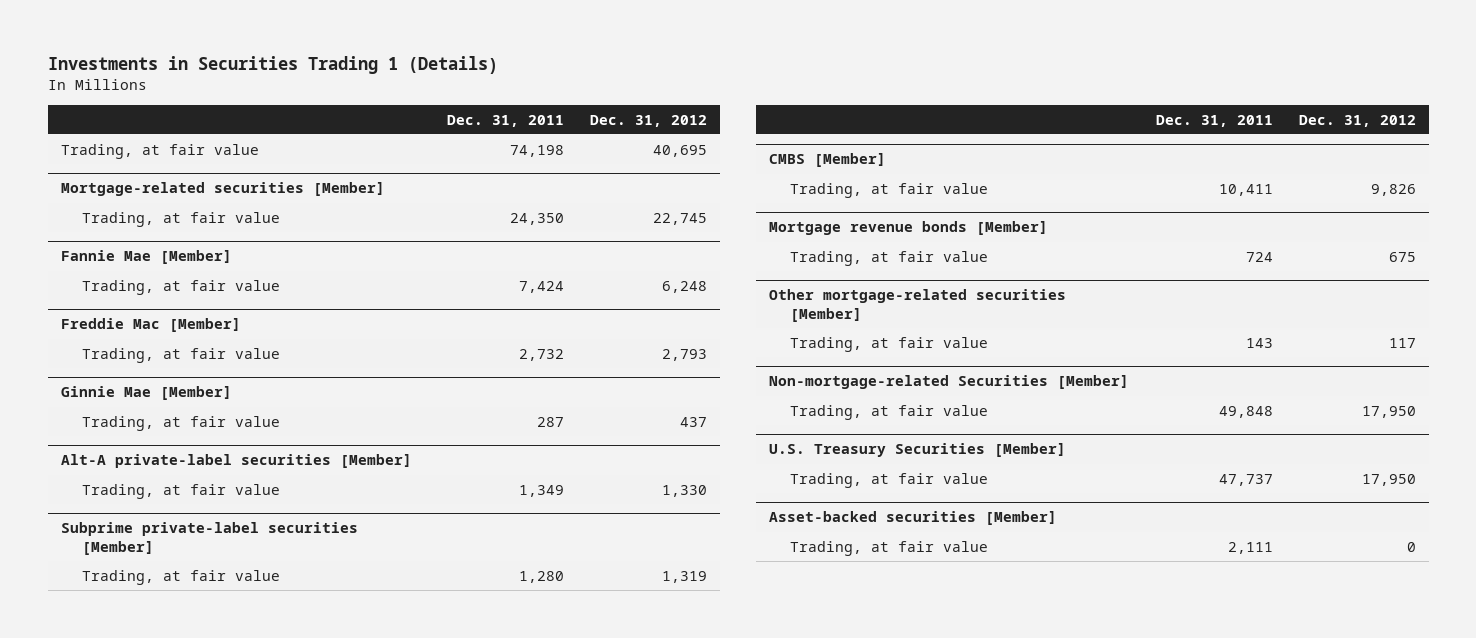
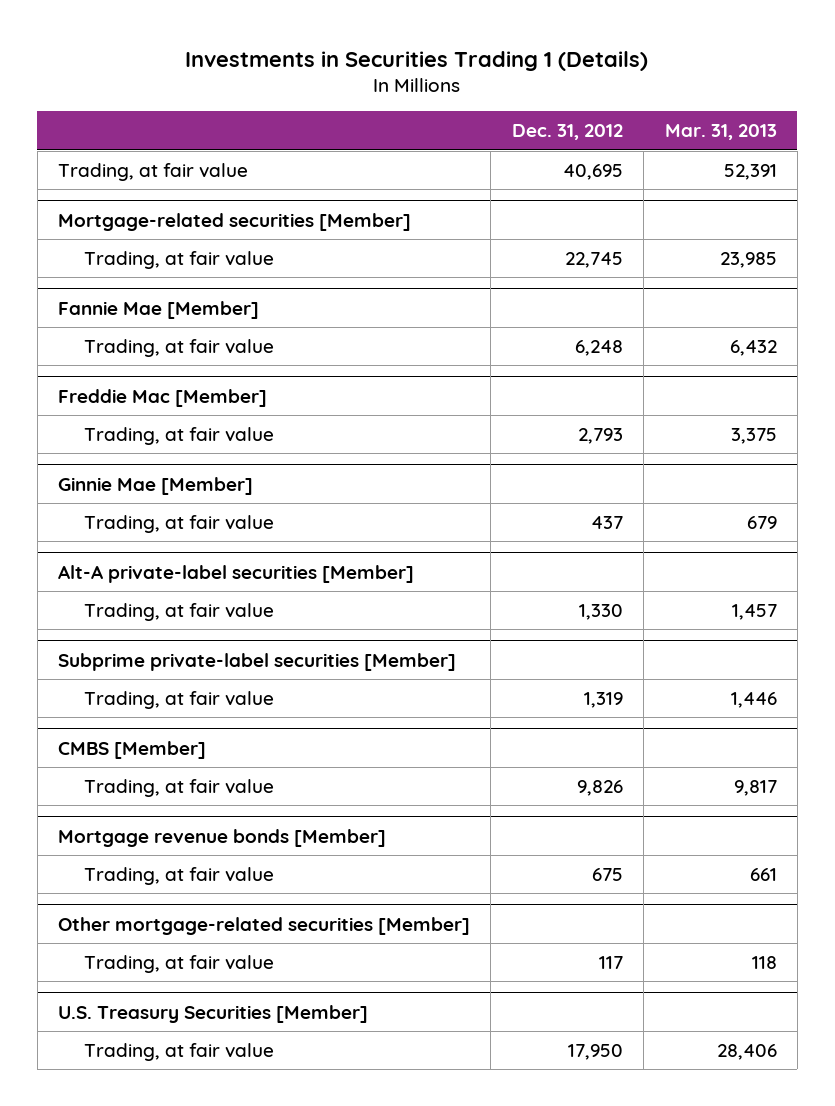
[446,114,564,127] Dec. 31, 2011 -> none
none -> [664,124,777,141] Mar. 31, 2013
[769,375,1130,390] Non-mortgage-related Securities [Member] -> none
[790,404,989,420] Trading, at fair value -> none
[769,511,1058,526] Asset-backed securities [Member] -> none
[790,540,989,556] Trading, at fair value -> none

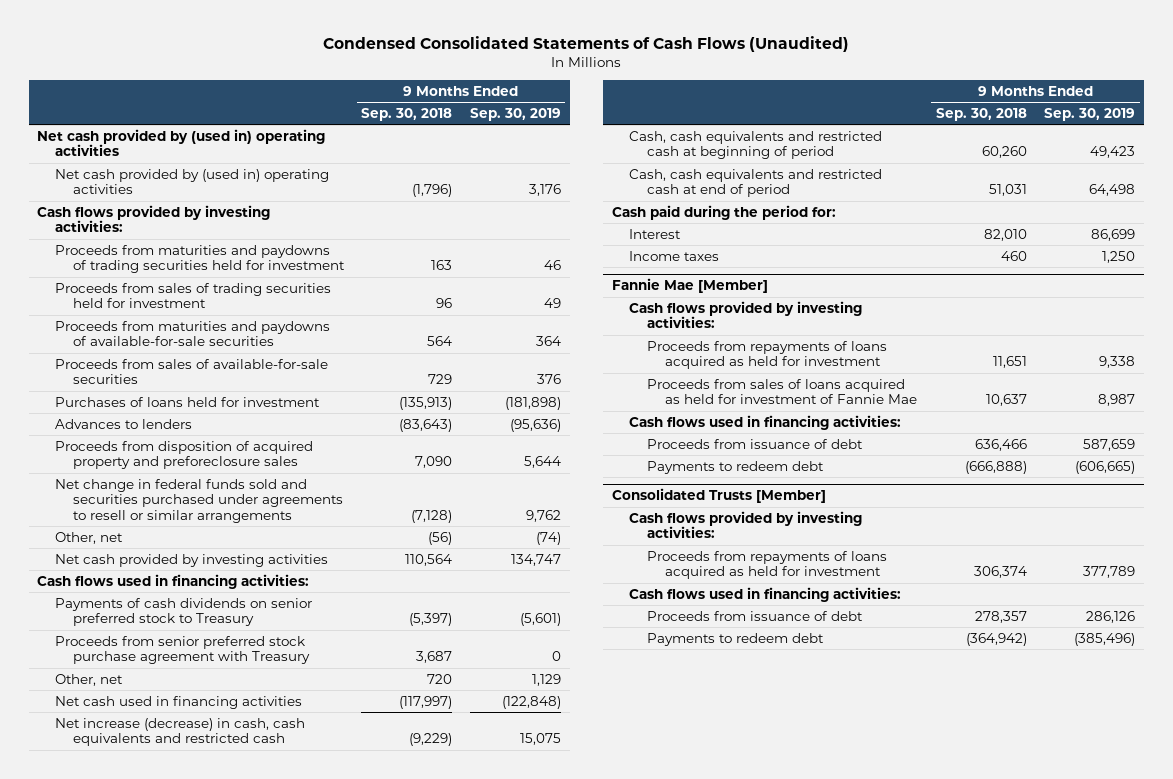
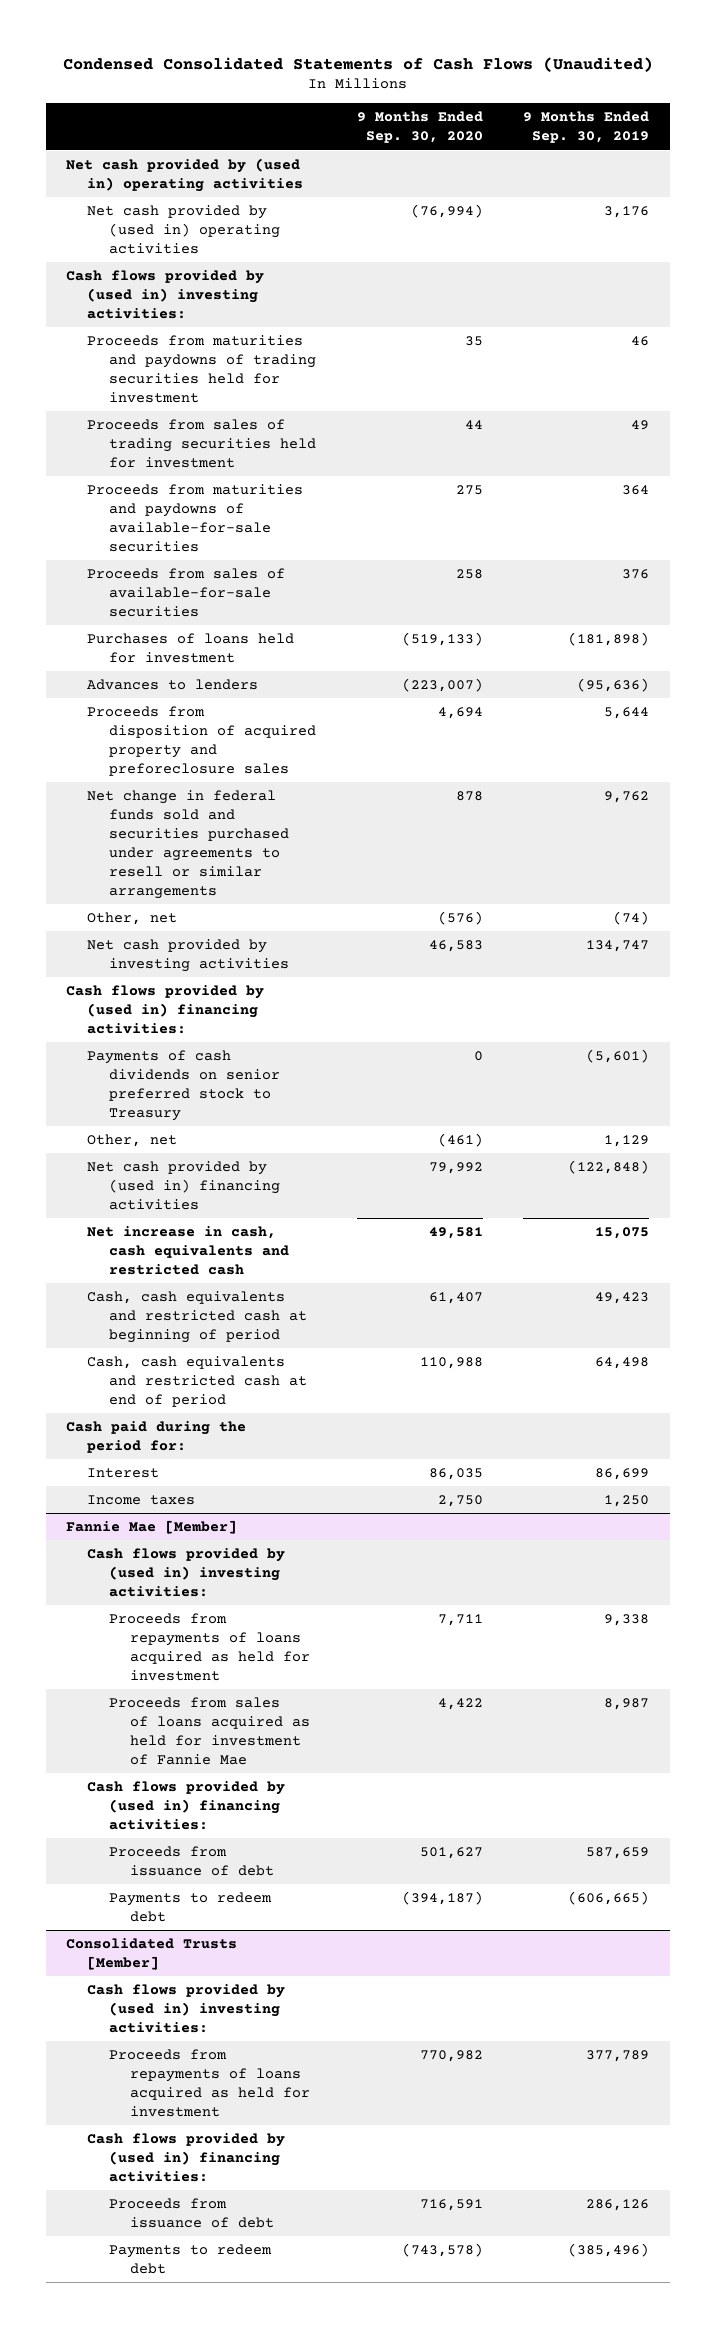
[361,107,453,121] Sep. 30, 2018 -> none
none -> [356,111,483,144] 9 Months Ended Sep. 30, 2020
[37,204,271,233] Cash flows provided by investing activities: -> [65,269,264,319] Cash flows provided by (used in) investing activities:
[37,573,310,589] Cash flows used in financing activities: -> [65,984,264,1034] Cash flows provided by (used in) financing activities:
[54,635,310,665] Proceeds from senior preferred stock purchase agreement with Treasury -> none
[54,695,302,709] Net cash used in financing activities -> [87,1160,280,1210] Net cash provided by (used in) financing activities
[54,717,305,747] Net increase (decrease) in cash, cash equivalents and restricted cash -> [87,1225,289,1275] Net increase in cash, cash equivalents and restricted cash
[629,300,863,329] Cash flows provided by investing activities: -> [87,1547,286,1597] Cash flows provided by (used in) investing activities:
[629,414,902,430] Cash flows used in financing activities: -> [87,1780,286,1830] Cash flows provided by (used in) financing activities:
[629,510,863,539] Cash flows provided by investing activities: -> [87,1983,286,2033] Cash flows provided by (used in) investing activities:
[629,586,902,602] Cash flows used in financing activities: -> [87,2132,286,2182] Cash flows provided by (used in) financing activities:

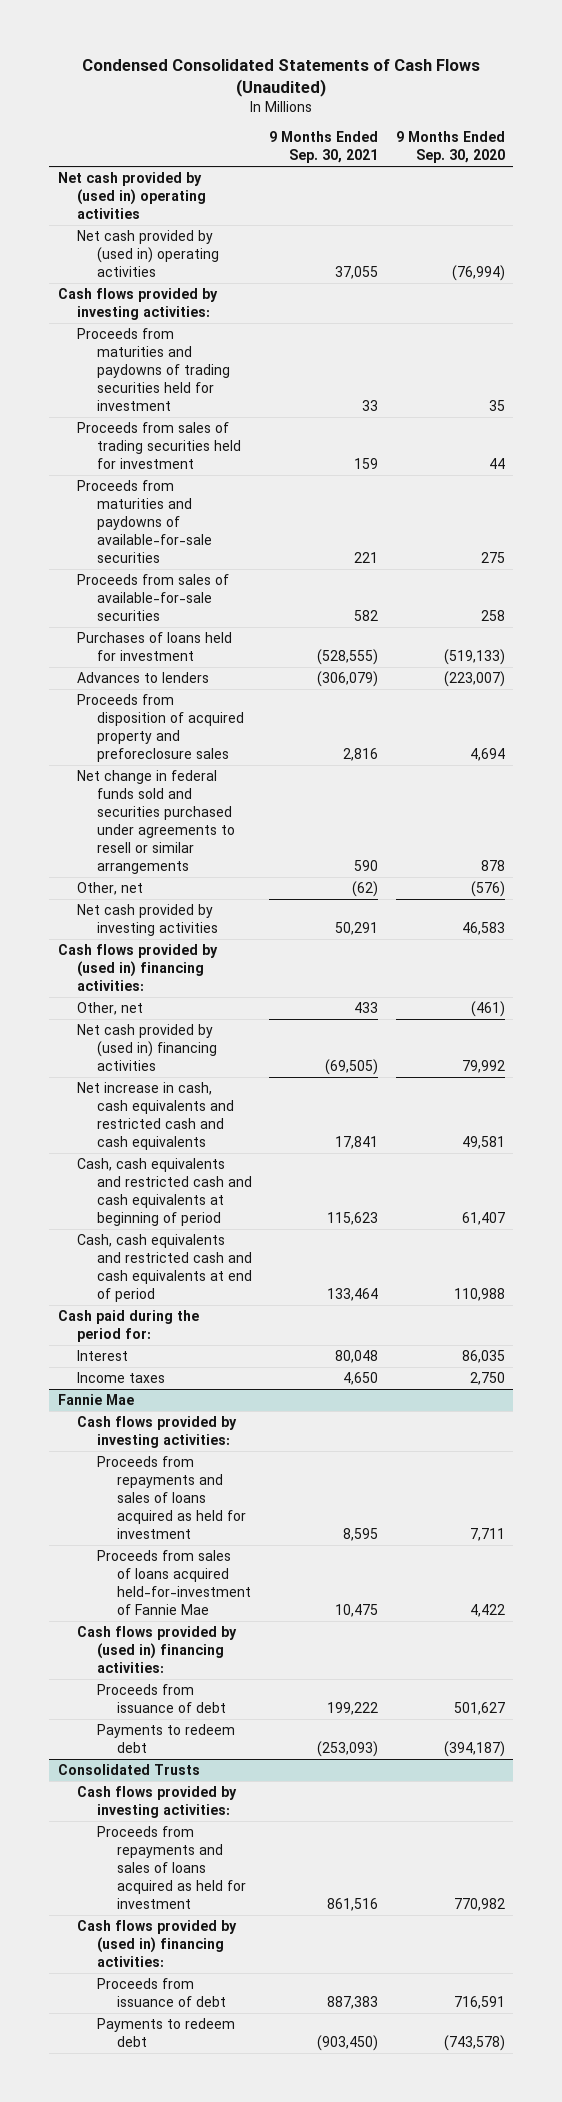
[523,111,650,144] 9 Months Ended Sep. 30, 2019 -> none
none -> [269,131,379,164] 9 Months Ended Sep. 30, 2021
[65,269,264,319] Cash flows provided by (used in) investing activities: -> [57,288,218,321] Cash flows provided by investing activities:
[87,1049,280,1121] Payments of cash dividends on senior preferred stock to Treasury -> none
[87,1225,289,1275] Net increase in cash, cash equivalents and restricted cash -> [77,1082,235,1151] Net increase in cash, cash equivalents and restricted cash and cash equivalents
[87,1290,307,1343] Cash, cash equivalents and restricted cash at beginning of period -> [77,1158,253,1227] Cash, cash equivalents and restricted cash and cash equivalents at beginning of period
[87,1355,307,1407] Cash, cash equivalents and restricted cash at end of period -> [77,1234,253,1303] Cash, cash equivalents and restricted cash and cash equivalents at end of period
[65,1519,237,1534] Fannie Mae [Member] -> [57,1394,134,1406] Fannie Mae
[87,1547,286,1597] Cash flows provided by (used in) investing activities: -> [77,1416,238,1449] Cash flows provided by investing activities:
[108,1612,311,1681] Proceeds from repayments of loans acquired as held for investment -> [97,1456,246,1540] Proceeds from repayments and sales of loans acquired as held for investment
[108,1696,311,1765] Proceeds from sales of loans acquired as held for investment of Fannie Mae -> [97,1550,251,1616] Proceeds from sales of loans acquired held-for-investment of Fannie Mae
[65,1937,237,1970] Consolidated Trusts [Member] -> [57,1764,200,1776] Consolidated Trusts
[87,1983,286,2033] Cash flows provided by (used in) investing activities: -> [77,1786,238,1819] Cash flows provided by investing activities:
[108,2048,311,2117] Proceeds from repayments of loans acquired as held for investment -> [97,1826,246,1910] Proceeds from repayments and sales of loans acquired as held for investment

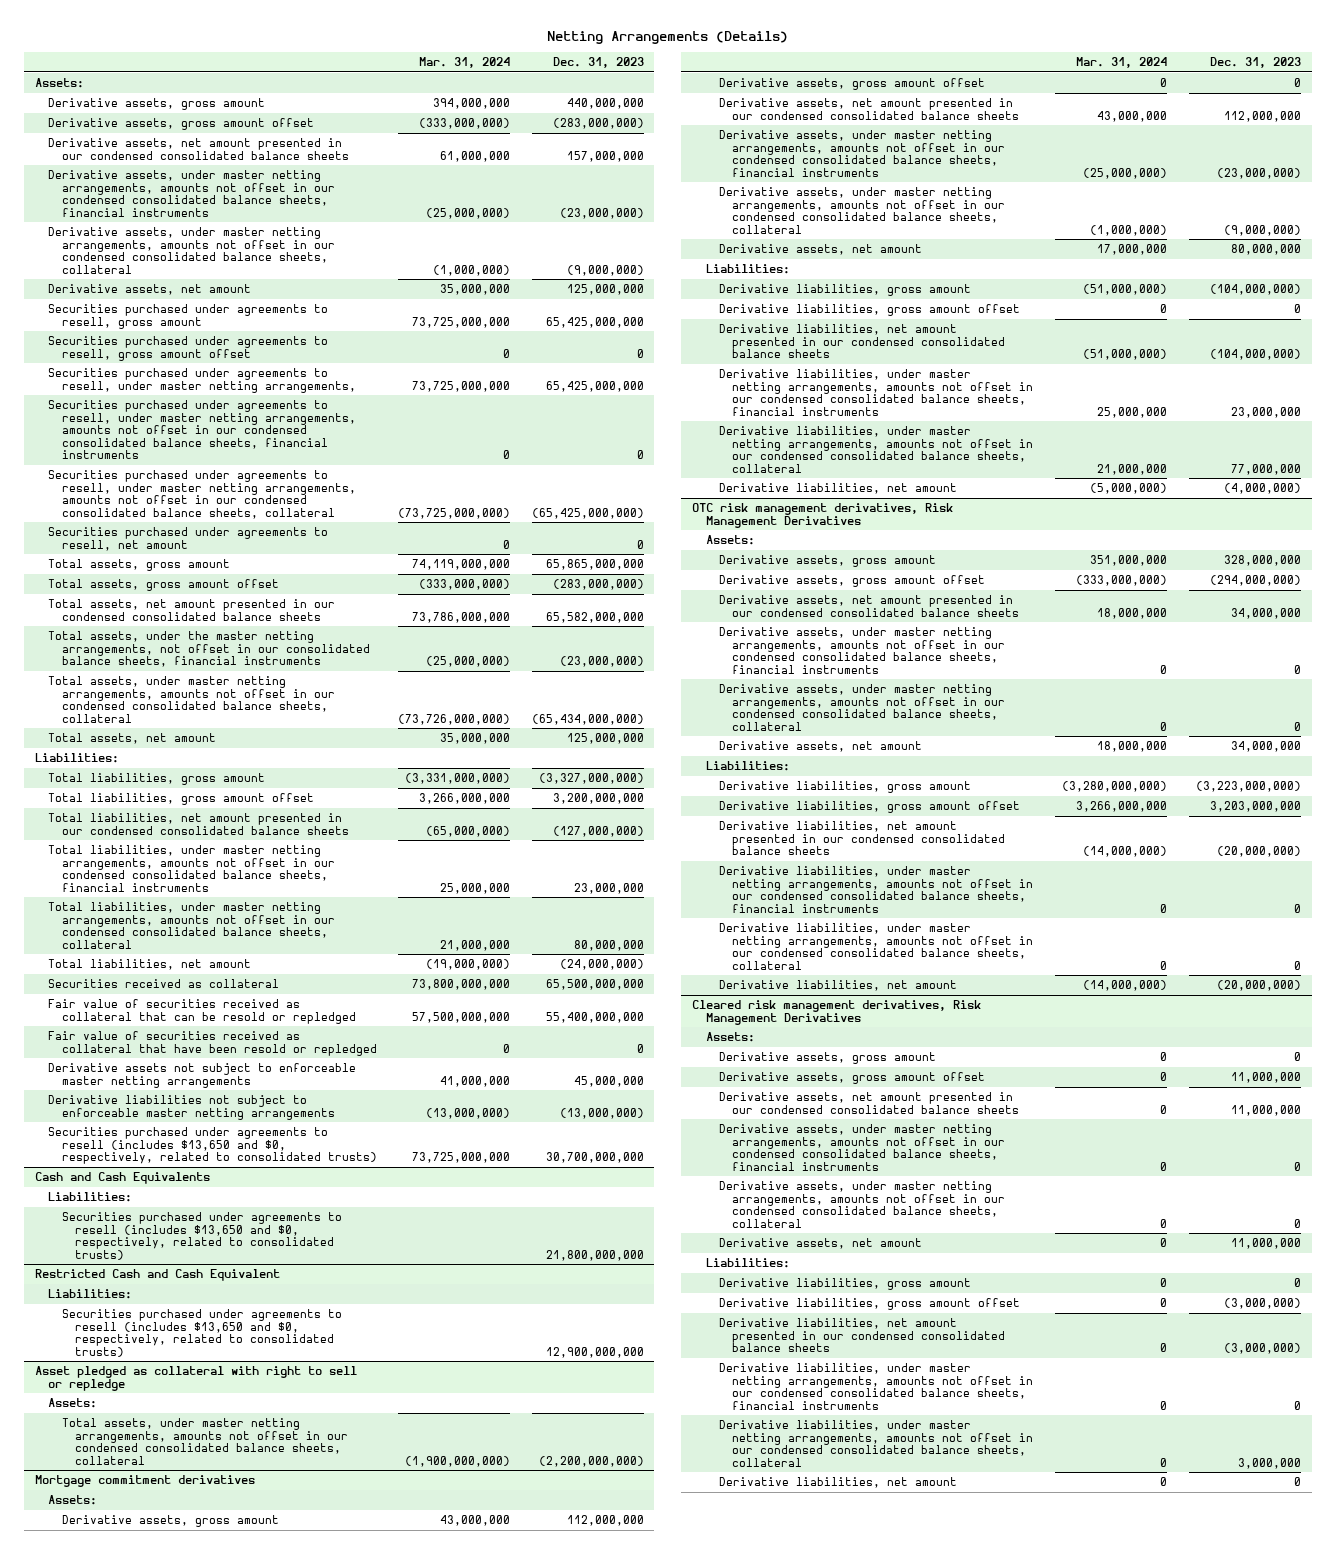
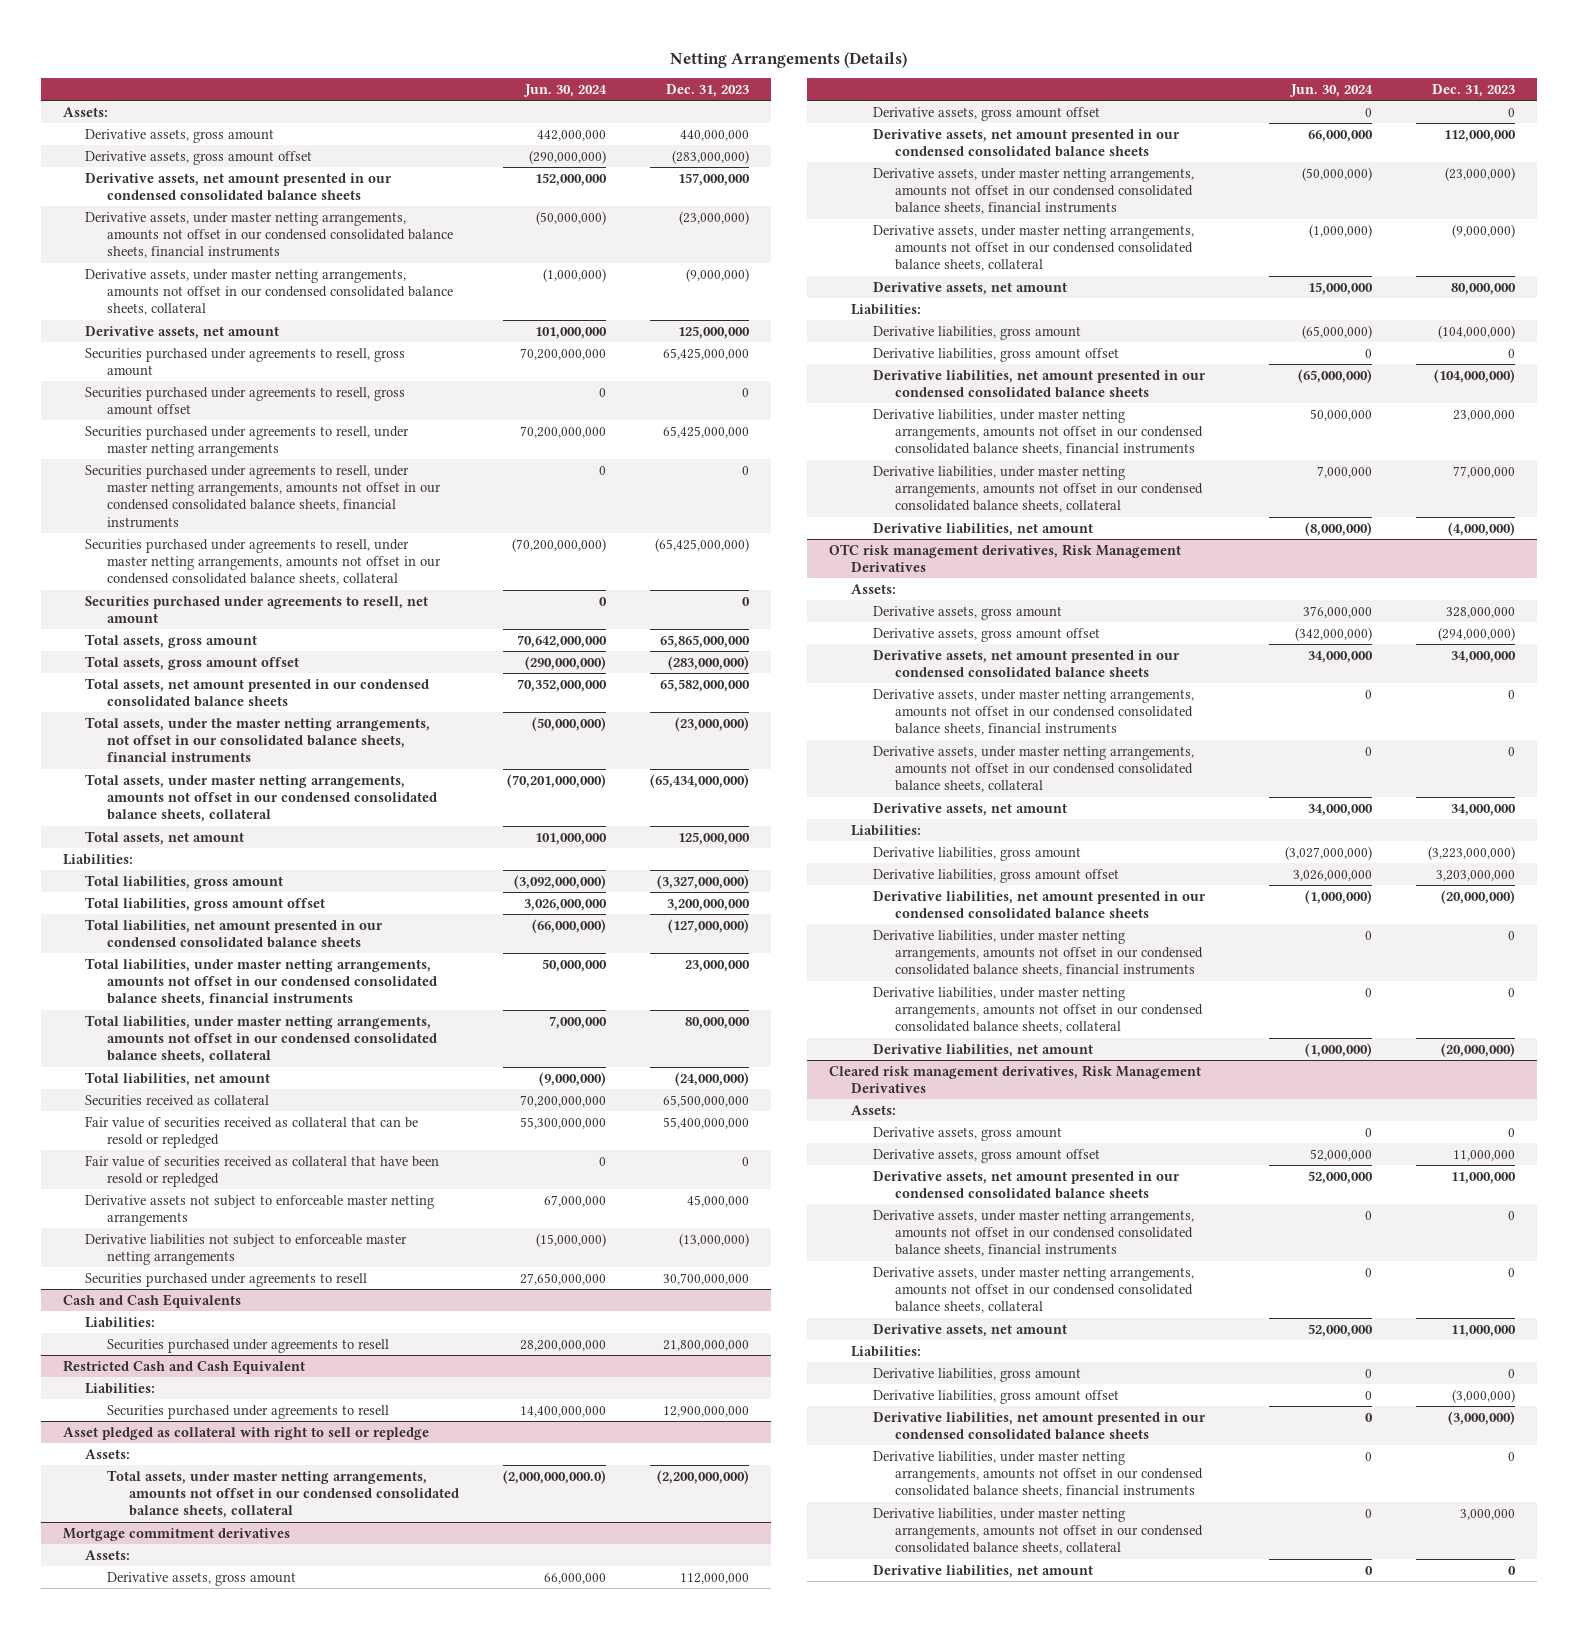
[419,56,511,68] Mar. 31, 2024 -> none
none -> [522,84,607,98] Jun. 30, 2024
[48,368,356,393] Securities purchased under agreements to resell, under master netting arrangements, -> [84,425,409,458] Securities purchased under agreements to resell, under master netting arrangements
[48,1127,377,1165] Securities purchased under agreements to resell (includes $13,650 and $0, respectively, related to consolidated trusts) -> [84,1272,367,1287] Securities purchased under agreements to resell
[61,1212,342,1260] Securities purchased under agreements to resell (includes $13,650 and $0, respectively, related to consolidated trusts) -> [106,1338,389,1353] Securities purchased under agreements to resell
[61,1309,342,1357] Securities purchased under agreements to resell (includes $13,650 and $0, respectively, related to consolidated trusts) -> [106,1404,389,1419] Securities purchased under agreements to resell

